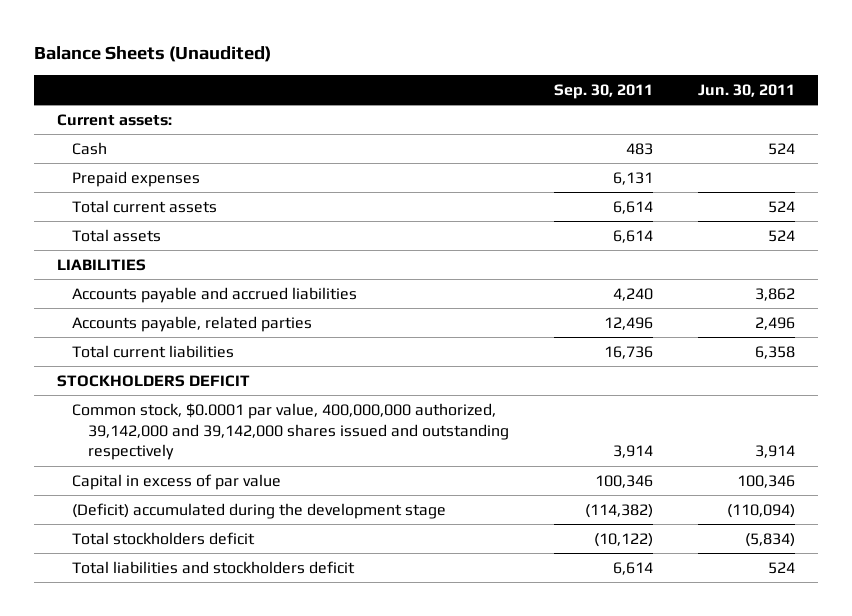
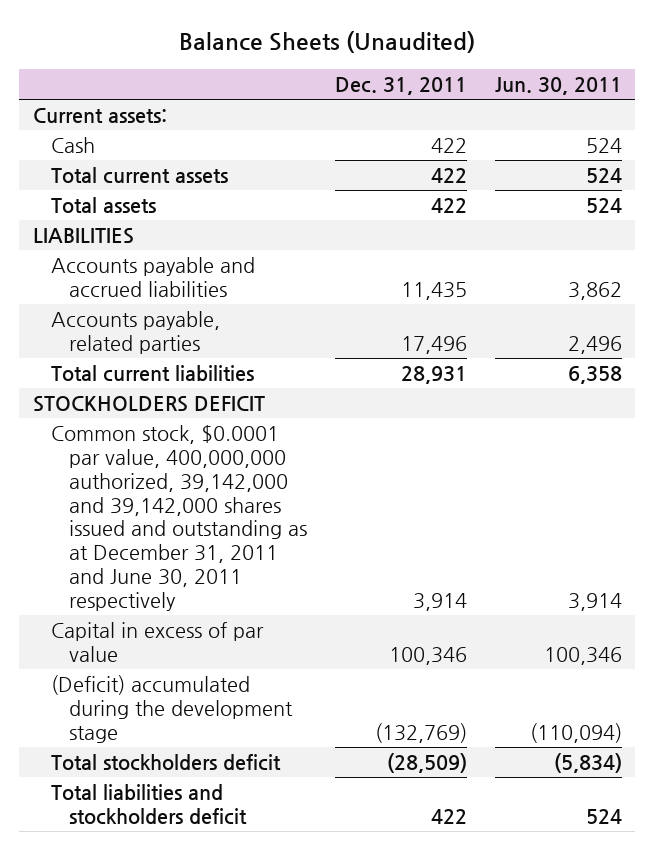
[553,83,653,99] Sep. 30, 2011 -> none
none -> [335,77,468,96] Dec. 31, 2011
[72,170,201,187] Prepaid expenses -> none
[72,402,509,461] Common stock, $0.0001 par value, 400,000,000 authorized, 39,142,000 and 39,142,000 shares issued and outstanding respectively -> [51,424,308,611] Common stock, $0.0001 par value, 400,000,000 authorized, 39,142,000 and 39,142,000 shares issued and outstanding as at December 31, 2011 and June 30, 2011 respectively

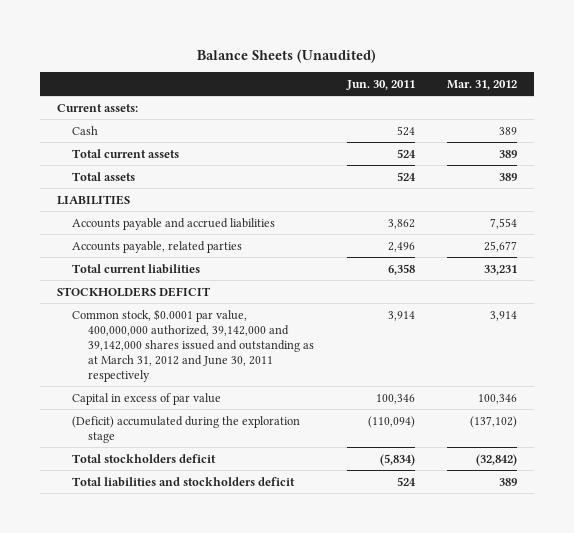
[335,77,468,96] Dec. 31, 2011 -> none
none -> [447,79,518,90] Mar. 31, 2012
[51,424,308,611] Common stock, $0.0001 par value, 400,000,000 authorized, 39,142,000 and 39,142,000 shares issued and outstanding as at December 31, 2011 and June 30, 2011 respectively -> [72,308,314,383] Common stock, $0.0001 par value, 400,000,000 authorized, 39,142,000 and 39,142,000 shares issued and outstanding as at March 31, 2012 and June 30, 2011 respectively
[51,674,294,743] (Deficit) accumulated during the development stage -> [72,415,301,443] (Deficit) accumulated during the exploration stage

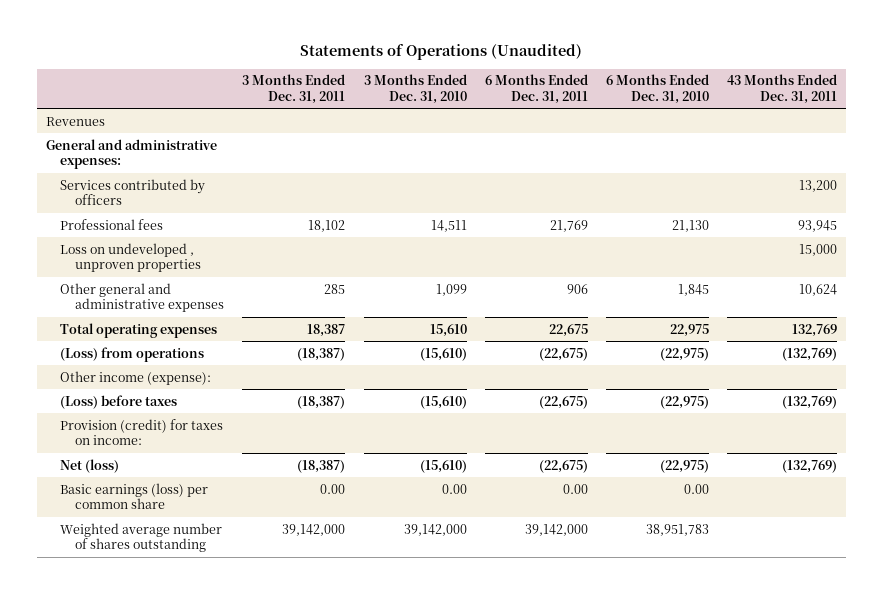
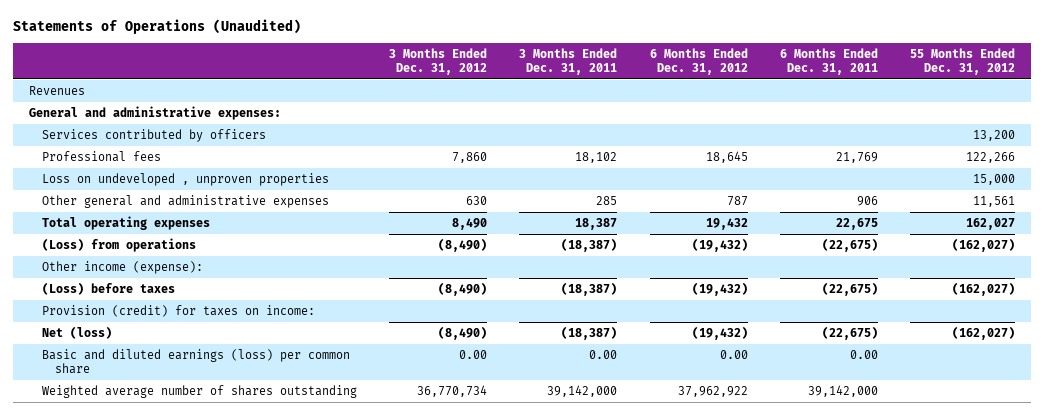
[363,74,467,104] 3 Months Ended Dec. 31, 2010 -> none
[605,74,709,104] 6 Months Ended Dec. 31, 2010 -> none
[727,74,838,104] 43 Months Ended Dec. 31, 2011 -> none
none -> [389,47,488,76] 3 Months Ended Dec. 31, 2012
none -> [649,47,748,76] 6 Months Ended Dec. 31, 2012
none -> [909,47,1015,76] 55 Months Ended Dec. 31, 2012
[60,482,209,509] Basic earnings (loss) per common share -> [42,348,351,375] Basic and diluted earnings (loss) per common share

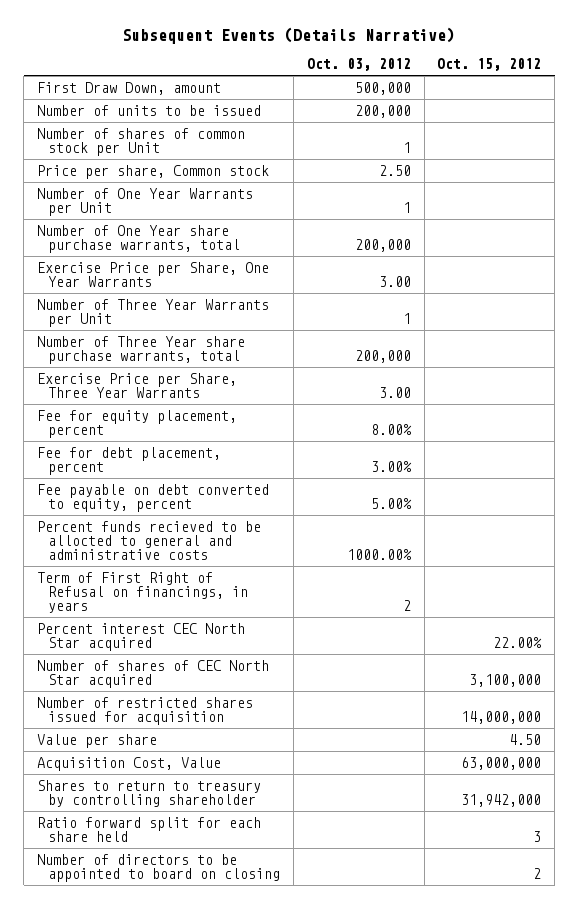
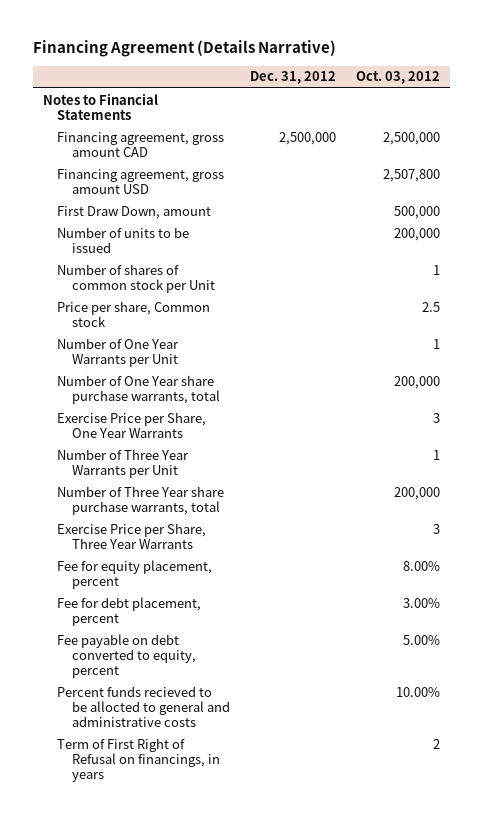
[122,27,456,45] Subsequent Events (Details Narrative) -> [32,39,336,57] Financing Agreement (Details Narrative)
[437,58,542,72] Oct. 15, 2012 -> none
none -> [249,71,336,85] Dec. 31, 2012
none -> [42,92,158,120] Notes to Financial Statements
none -> [57,131,225,157] Financing agreement, gross amount CAD
none -> [57,168,225,194] Financing agreement, gross amount USD
[378,164,411,176] 2.50 -> [421,301,440,312] 2.5
[378,275,411,287] 3.00 -> [432,412,440,423] 3
[378,386,411,398] 3.00 -> [432,523,440,534] 3
[346,549,412,561] 1000.00% -> [395,686,440,697] 10.00%
[37,622,246,651] Percent interest CEC North Star acquired -> none
[37,659,270,688] Number of shares of CEC North Star acquired -> none
[37,696,254,725] Number of restricted shares issued for acquisition -> none
[37,733,158,748] Value per share -> none
[37,756,222,771] Acquisition Cost, Value -> none
[37,779,262,807] Shares to return to treasury by controlling shareholder -> none
[37,816,262,842] Ratio forward split for each share held -> none
[37,853,281,882] Number of directors to be appointed to board on closing -> none

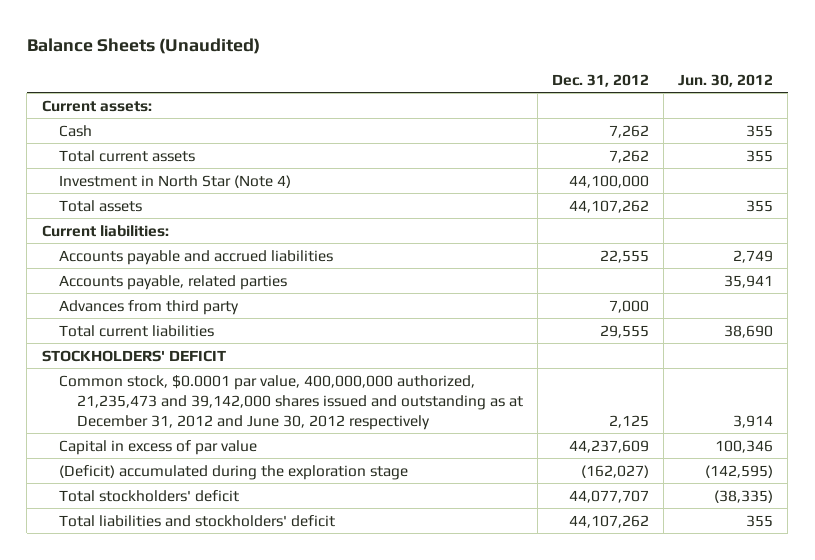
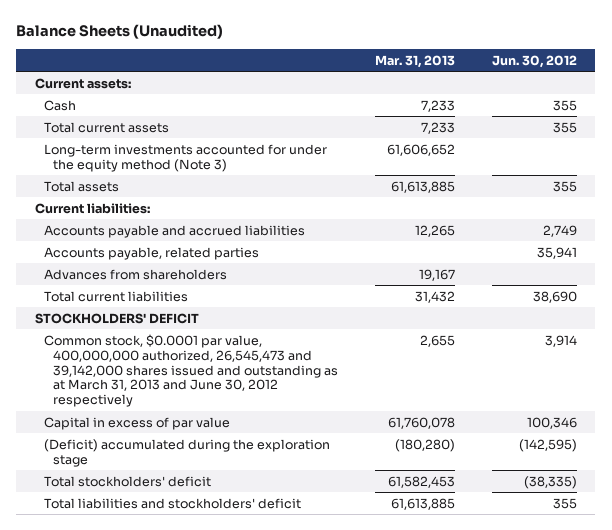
[552,73,650,87] Dec. 31, 2012 -> none
none -> [375,54,456,68] Mar. 31, 2013
[59,174,292,188] Investment in North Star (Note 4) -> none
none -> [44,143,328,172] Long-term investments accounted for under the equity method (Note 3)
[59,299,240,315] Advances from third party -> none
none -> [44,268,228,280] Advances from shareholders
[59,374,524,430] Common stock, $0.0001 par value, 400,000,000 authorized, 21,235,473 and 39,142,000 shares issued and outstanding as at December 31, 2012 and June 30, 2012 respectively -> [44,333,339,408] Common stock, $0.0001 par value, 400,000,000 authorized, 26,545,473 and 39,142,000 shares issued and outstanding as at March 31, 2013 and June 30, 2012 respectively

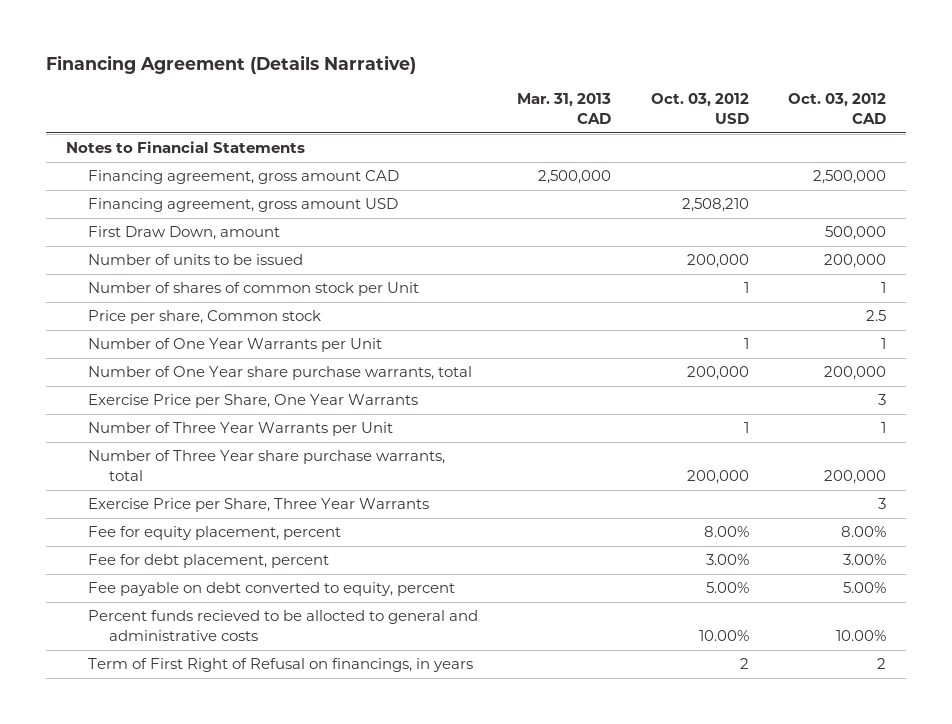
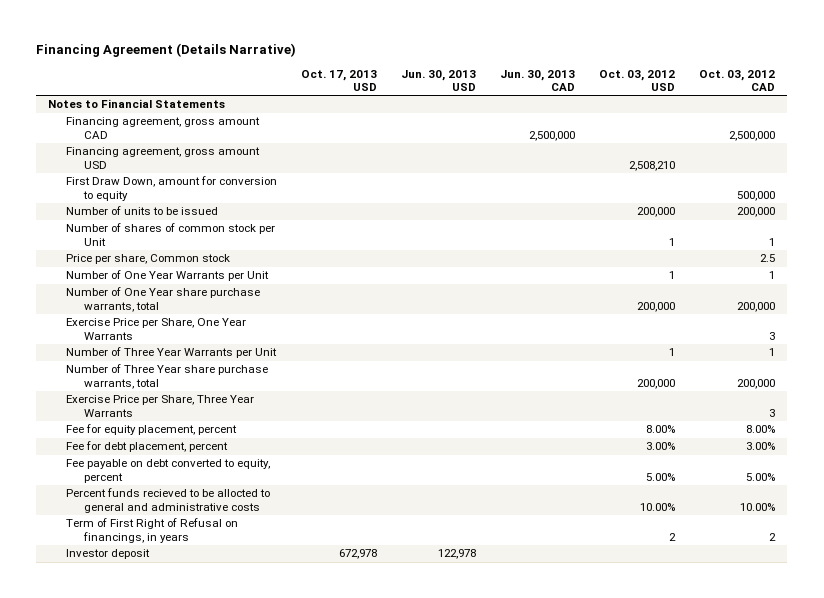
[517,93,612,124] Mar. 31, 2013 CAD -> none
none -> [301,69,378,91] Oct. 17, 2013 USD
none -> [401,69,477,91] Jun. 30, 2013 USD
none -> [500,69,576,91] Jun. 30, 2013 CAD
[87,226,280,241] First Draw Down, amount -> [65,176,277,201] First Draw Down, amount for conversion to equity
none -> [65,549,150,560] Investor deposit

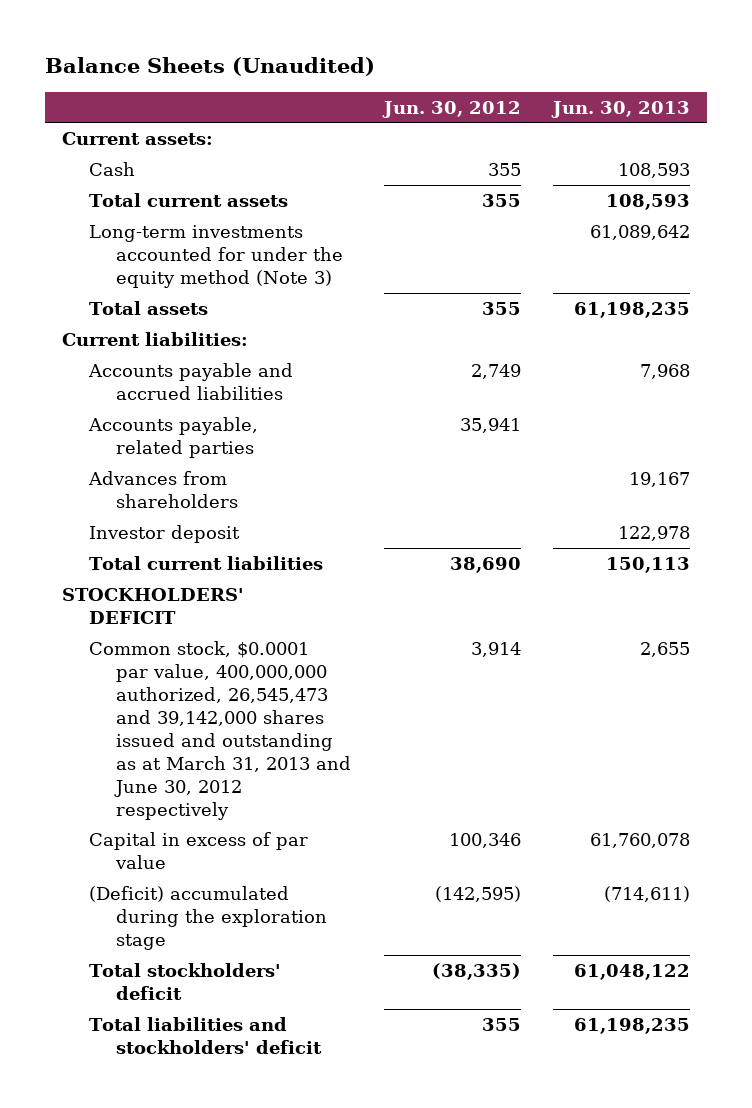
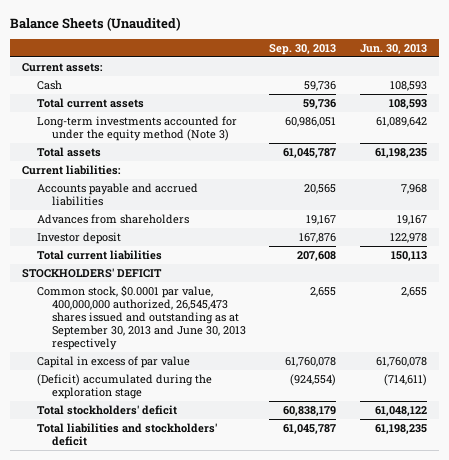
[381,100,521,118] Jun. 30, 2012 -> none
none -> [269,43,337,55] Sep. 30, 2013
[87,417,258,458] Accounts payable, related parties -> none
[88,641,351,820] Common stock, $0.0001 par value, 400,000,000 authorized, 26,545,473 and 39,142,000 shares issued and outstanding as at March 31, 2013 and June 30, 2012 respectively -> [36,285,246,350] Common stock, $0.0001 par value, 400,000,000 authorized, 26,545,473 shares issued and outstanding as at September 30, 2013 and June 30, 2013 respectively

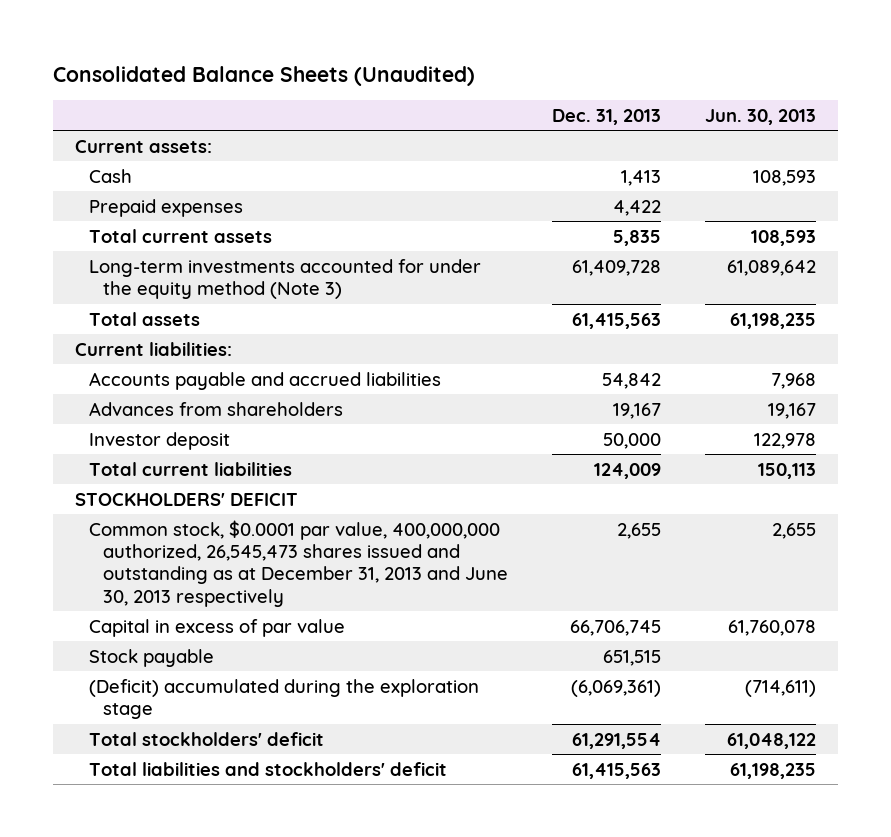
[10,16,182,31] Balance Sheets (Unaudited) -> [53,65,476,86] Consolidated Balance Sheets (Unaudited)
[269,43,337,55] Sep. 30, 2013 -> none
none -> [552,108,662,125] Dec. 31, 2013
none -> [89,198,244,217] Prepaid expenses
[36,285,246,350] Common stock, $0.0001 par value, 400,000,000 authorized, 26,545,473 shares issued and outstanding as at September 30, 2013 and June 30, 2013 respectively -> [89,519,509,607] Common stock, $0.0001 par value, 400,000,000 authorized, 26,545,473 shares issued and outstanding as at December 31, 2013 and June 30, 2013 respectively
none -> [89,648,215,667] Stock payable

